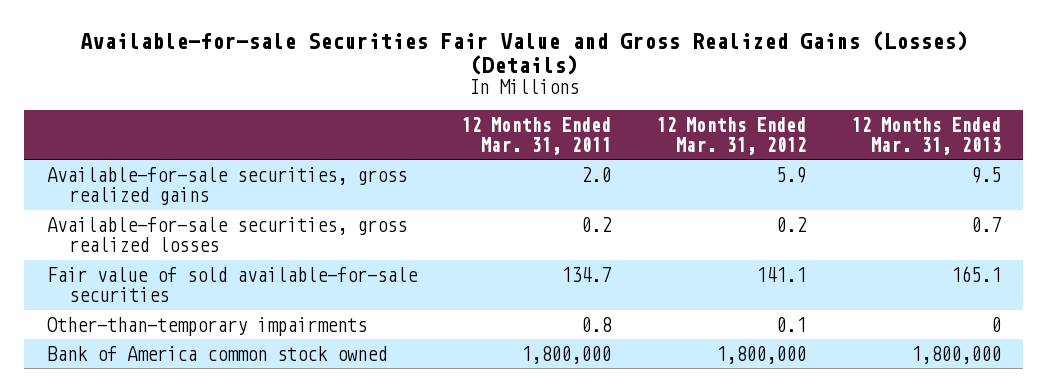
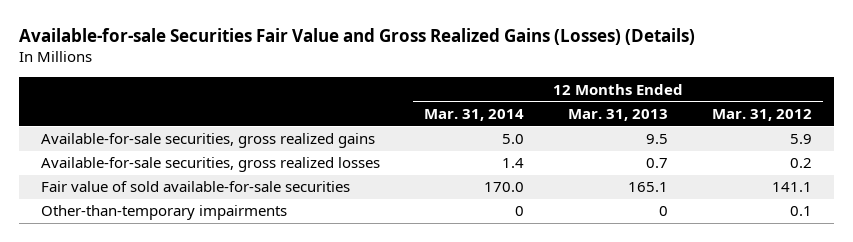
[461,116,612,155] 12 Months Ended Mar. 31, 2011 -> none
none -> [424,108,525,121] Mar. 31, 2014
[46,345,387,361] Bank of America common stock owned -> none

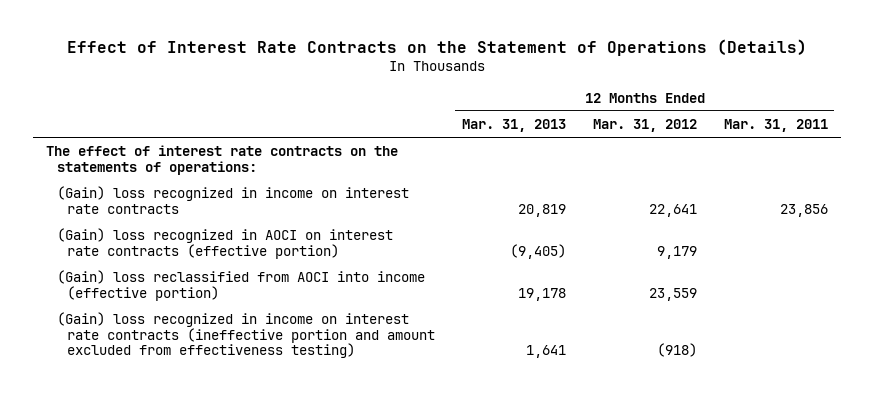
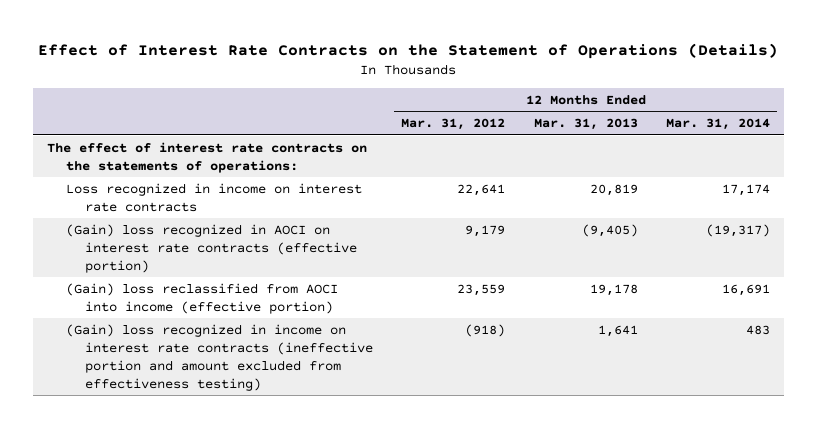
[723,118,828,132] Mar. 31, 2011 -> none
none -> [665,118,770,131] Mar. 31, 2014
[56,185,409,214] (Gain) loss recognized in income on interest rate contracts -> [66,182,363,212] Loss recognized in income on interest rate contracts

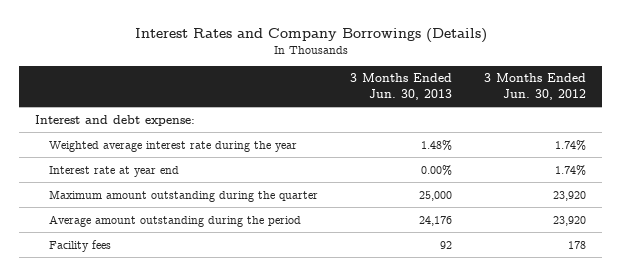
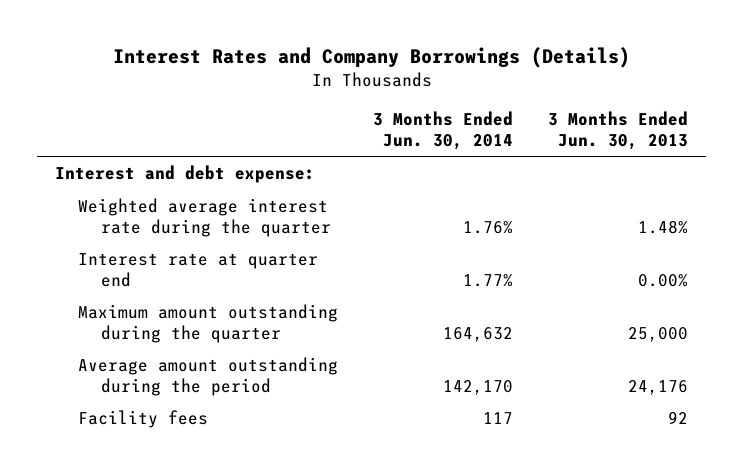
[484,73,587,100] 3 Months Ended Jun. 30, 2012 -> none
none -> [373,111,514,150] 3 Months Ended Jun. 30, 2014
[48,140,297,152] Weighted average interest rate during the year -> [78,198,332,237] Weighted average interest rate during the quarter
[48,165,179,177] Interest rate at year end -> [78,253,319,287] Interest rate at quarter end

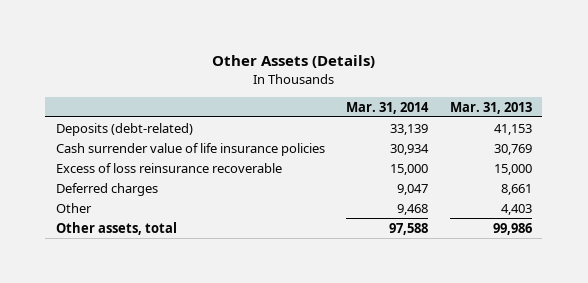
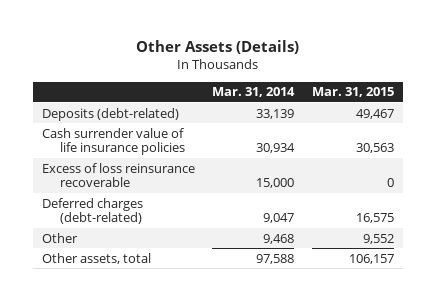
[449,101,532,114] Mar. 31, 2013 -> none
none -> [311,87,394,98] Mar. 31, 2015
[56,182,159,196] Deferred charges -> [41,197,143,225] Deferred charges (debt-related)

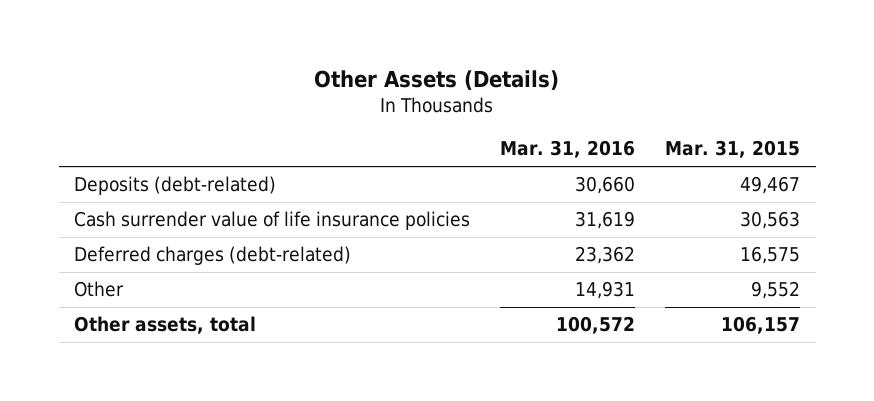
[212,87,296,98] Mar. 31, 2014 -> none
none -> [500,140,636,159] Mar. 31, 2016
[41,162,195,188] Excess of loss reinsurance recoverable -> none

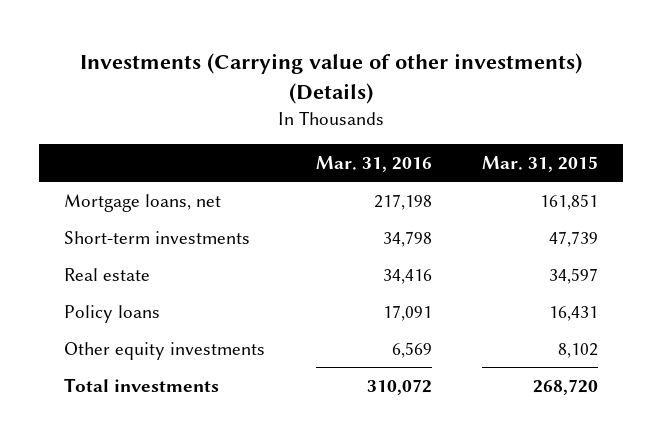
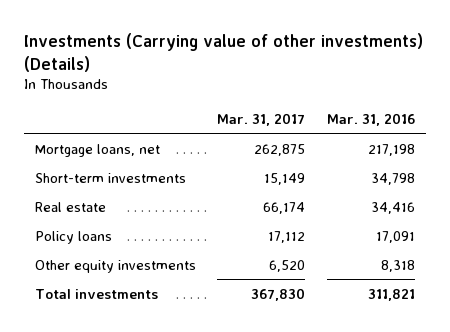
[482,156,599,173] Mar. 31, 2015 -> none
none -> [217,112,306,126] Mar. 31, 2017
[391,341,432,358] 6,569 -> [381,259,416,272] 8,318
[366,378,432,395] 310,072 -> [368,288,416,301] 311,821

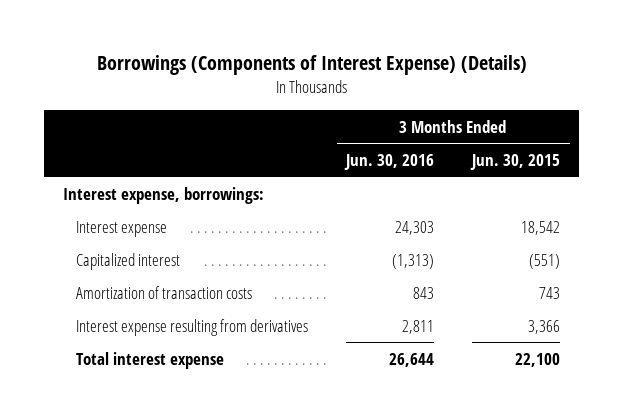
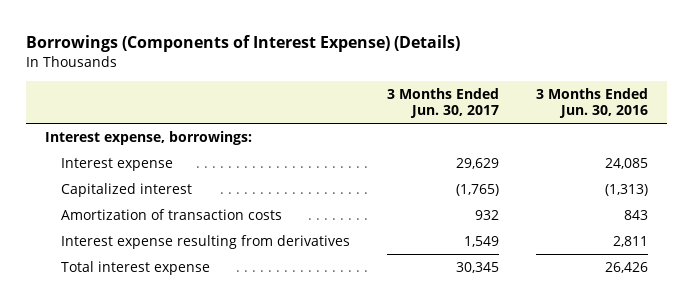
[470,153,561,170] Jun. 30, 2015 -> none
none -> [387,87,500,118] 3 Months Ended Jun. 30, 2017
[395,220,435,235] 24,303 -> [605,158,649,170] 24,085
[389,352,435,367] 26,644 -> [605,262,649,274] 26,426

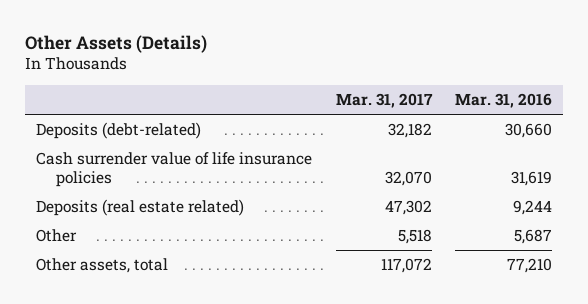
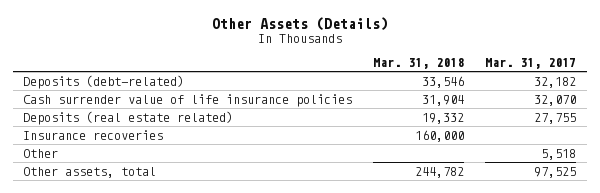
[454,92,552,108] Mar. 31, 2016 -> none
none -> [373,57,465,69] Mar. 31, 2018
[384,200,432,216] 47,302 -> [534,112,577,124] 27,755
none -> [23,129,164,140] Insurance recoveries
[380,258,432,274] 117,072 -> [534,166,577,178] 97,525

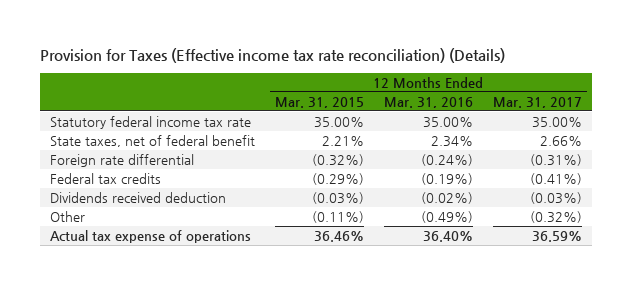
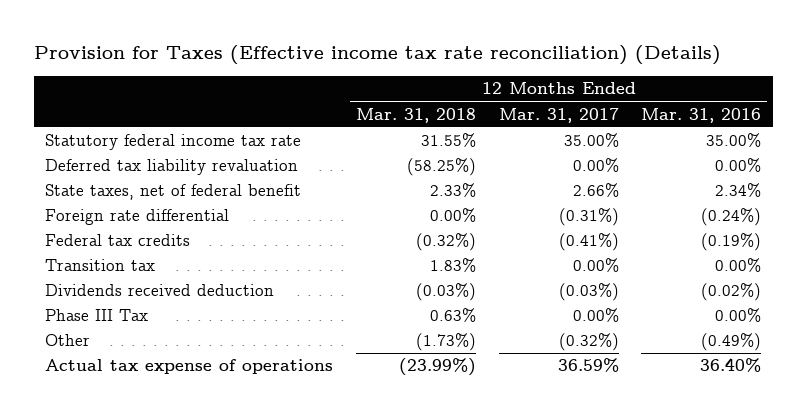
[275,96,365,108] Mar. 31, 2015 -> none
none -> [355,107,476,123] Mar. 31, 2018
none -> [45,159,299,176] Deferred tax liability revaluation
none -> [45,259,156,272] Transition tax
none -> [45,309,149,322] Phase III Tax

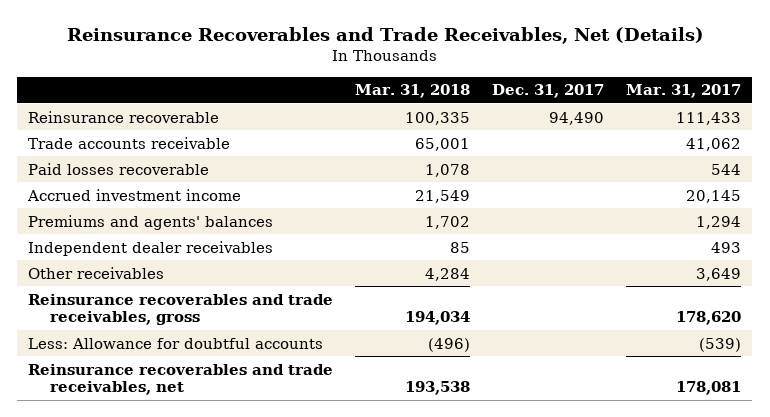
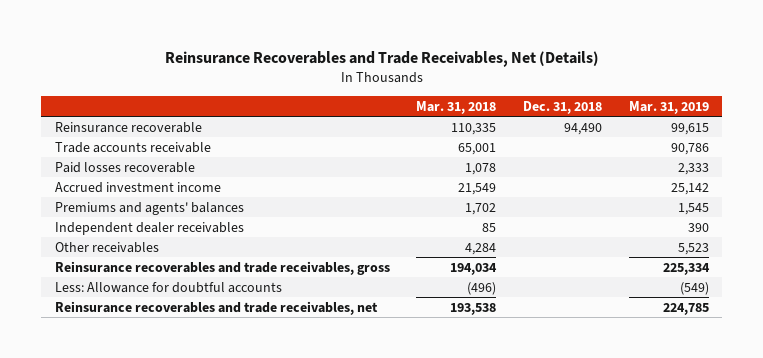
[492,84,605,99] Dec. 31, 2017 -> none
[626,84,742,99] Mar. 31, 2017 -> none
none -> [523,100,603,114] Dec. 31, 2018
none -> [628,100,709,114] Mar. 31, 2019
[405,111,471,125] 100,335 -> [451,122,497,135] 110,335

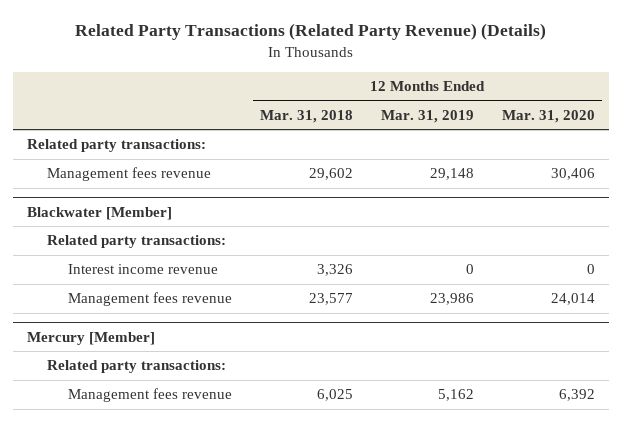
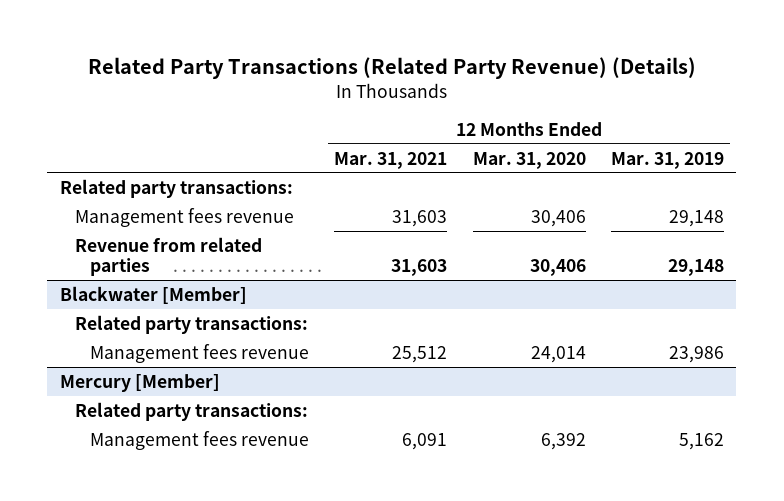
[259,110,353,124] Mar. 31, 2018 -> none
none -> [334,151,448,169] Mar. 31, 2021
none -> [75,236,263,276] Revenue from related parties
[67,264,218,275] Interest income revenue -> none

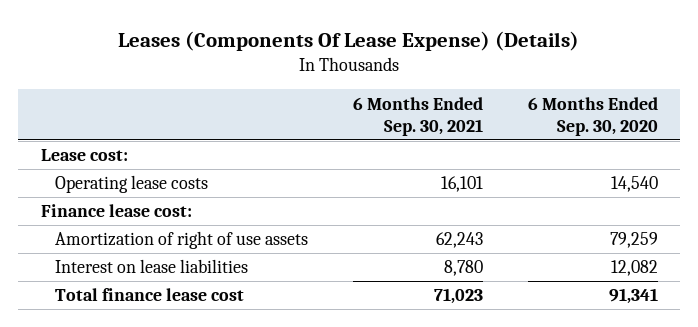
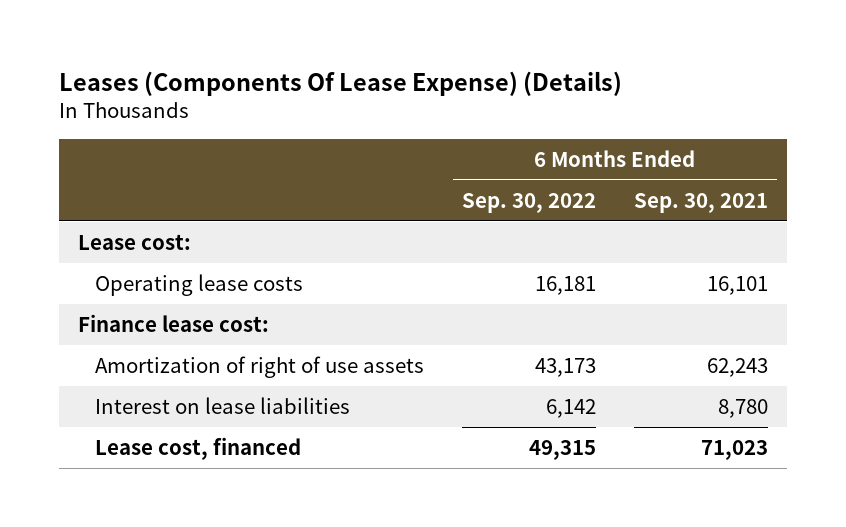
[527,96,658,136] 6 Months Ended Sep. 30, 2020 -> none
none -> [462,192,597,213] Sep. 30, 2022
[54,288,244,302] Total finance lease cost -> [95,436,302,460] Lease cost, financed

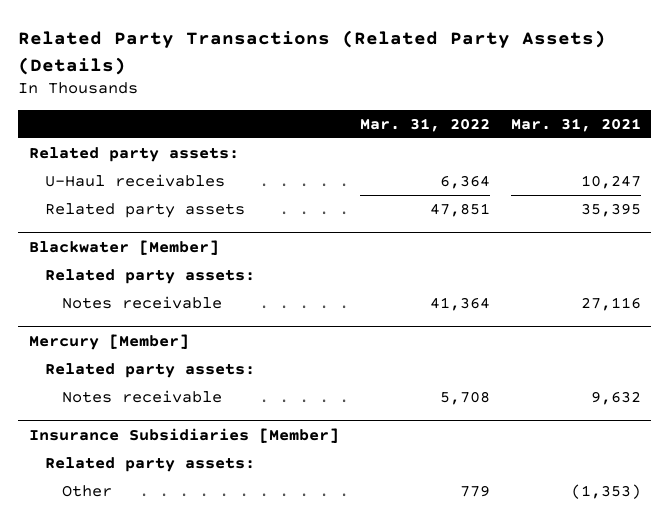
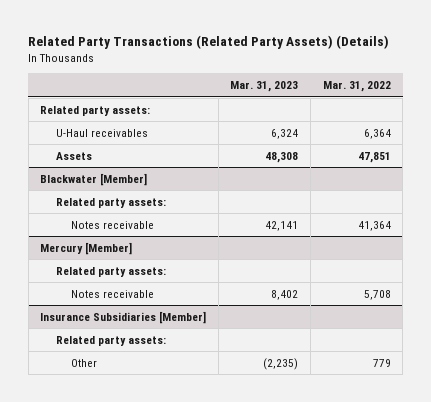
[510,118,641,133] Mar. 31, 2021 -> none
none -> [230,81,299,93] Mar. 31, 2023
[45,202,246,218] Related party assets -> [55,151,92,160] Assets

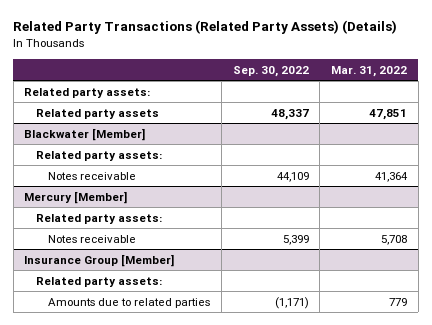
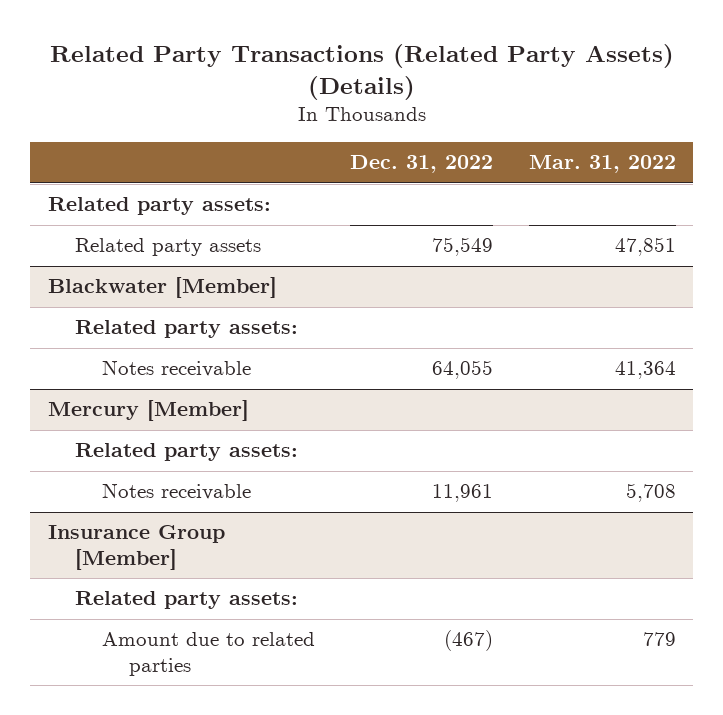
[232,65,309,77] Sep. 30, 2022 -> none
none -> [350,155,494,174] Dec. 31, 2022
[48,297,211,308] Amounts due to related parties -> [102,632,316,676] Amount due to related parties

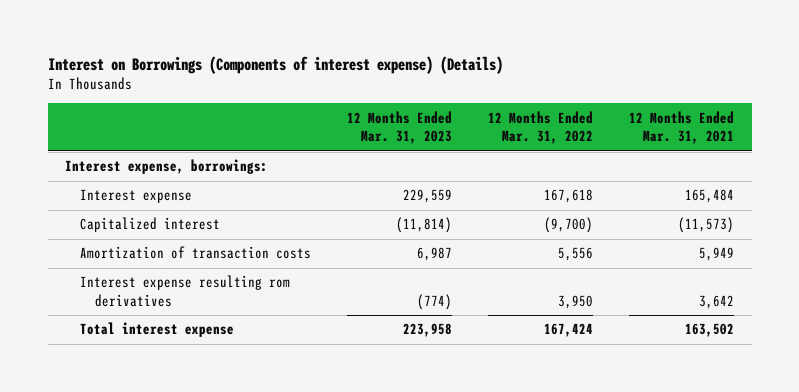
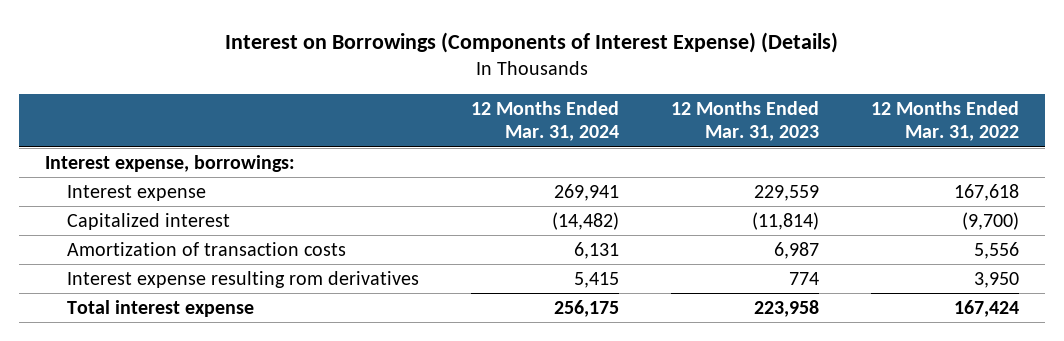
[47,55,503,74] Interest on Borrowings (Components of interest expense) (Details) -> [224,31,838,53] Interest on Borrowings (Components of Interest Expense) (Details)
[628,110,734,145] 12 Months Ended Mar. 31, 2021 -> none
none -> [471,100,620,142] 12 Months Ended Mar. 31, 2024
[417,293,453,310] (774) -> [789,271,820,285] 774

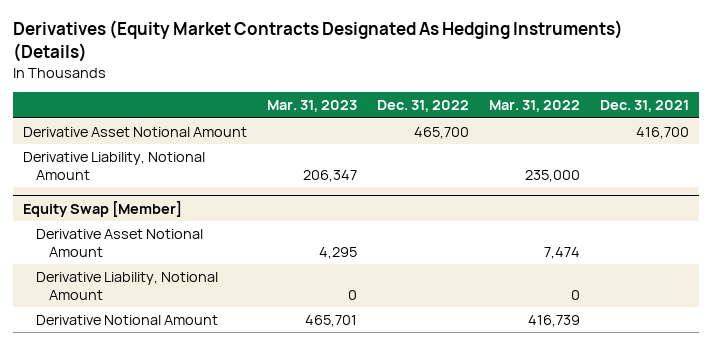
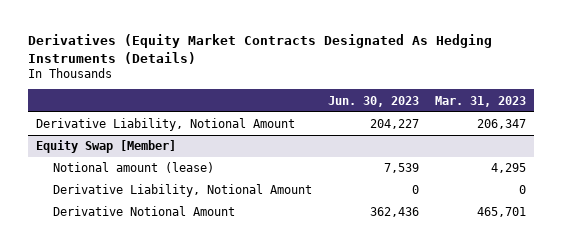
[12,20,623,63] Derivatives (Equity Market Contracts Designated As Hedging Instruments) (Details) -> [27,34,492,64] Derivatives (Equity Market Contracts Designated As Hedging Instruments (Details)
[376,100,469,113] Dec. 31, 2022 -> none
[488,100,580,113] Mar. 31, 2022 -> none
[599,100,689,113] Dec. 31, 2021 -> none
none -> [327,95,419,107] Jun. 30, 2023
[22,127,247,138] Derivative Asset Notional Amount -> none
[35,229,203,257] Derivative Asset Notional Amount -> [52,162,214,174] Notional amount (lease)

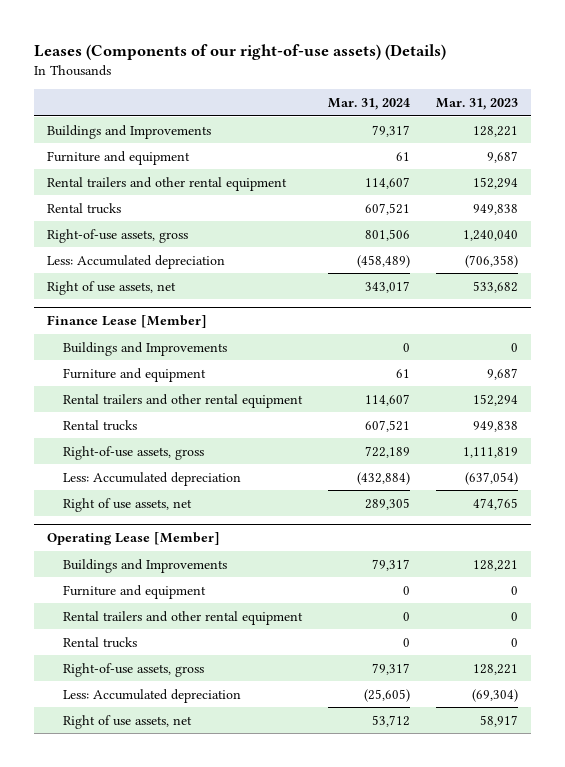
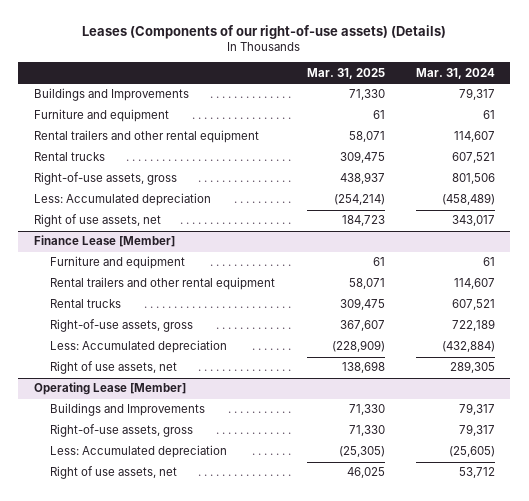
[435,97,518,110] Mar. 31, 2023 -> none
none -> [306,67,385,79] Mar. 31, 2025
[62,341,227,356] Buildings and Improvements -> none
[62,584,206,599] Furniture and equipment -> none
[62,610,303,625] Rental trailers and other rental equipment -> none
[62,636,137,648] Rental trucks -> none

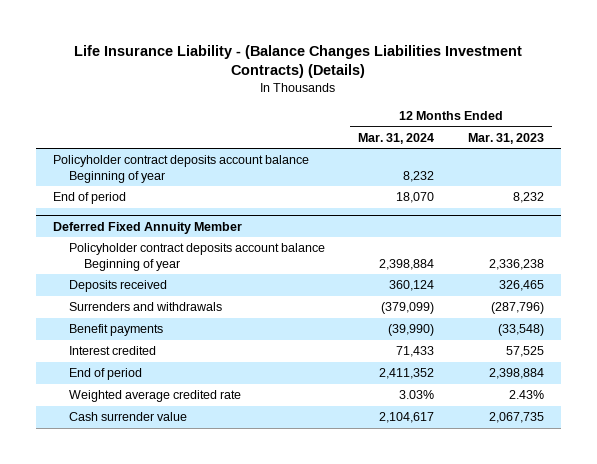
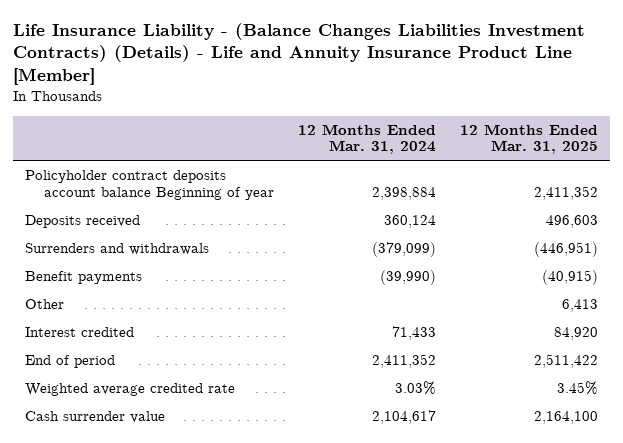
[74,44,523,79] Life Insurance Liability - (Balance Changes Liabilities Investment Contracts) (Details) -> [12,22,585,86] Life Insurance Liability - (Balance Changes Liabilities Investment Contracts) (Details) - Life and Annuity Insurance Product Line [Member]
[467,132,544,144] Mar. 31, 2023 -> none
none -> [460,123,599,155] 12 Months Ended Mar. 31, 2025
[53,155,310,183] Policyholder contract deposits account balance Beginning of year -> none
[53,192,127,205] End of period -> none
[53,221,243,234] Deferred Fixed Annuity Member -> none
none -> [25,299,65,310] Other

